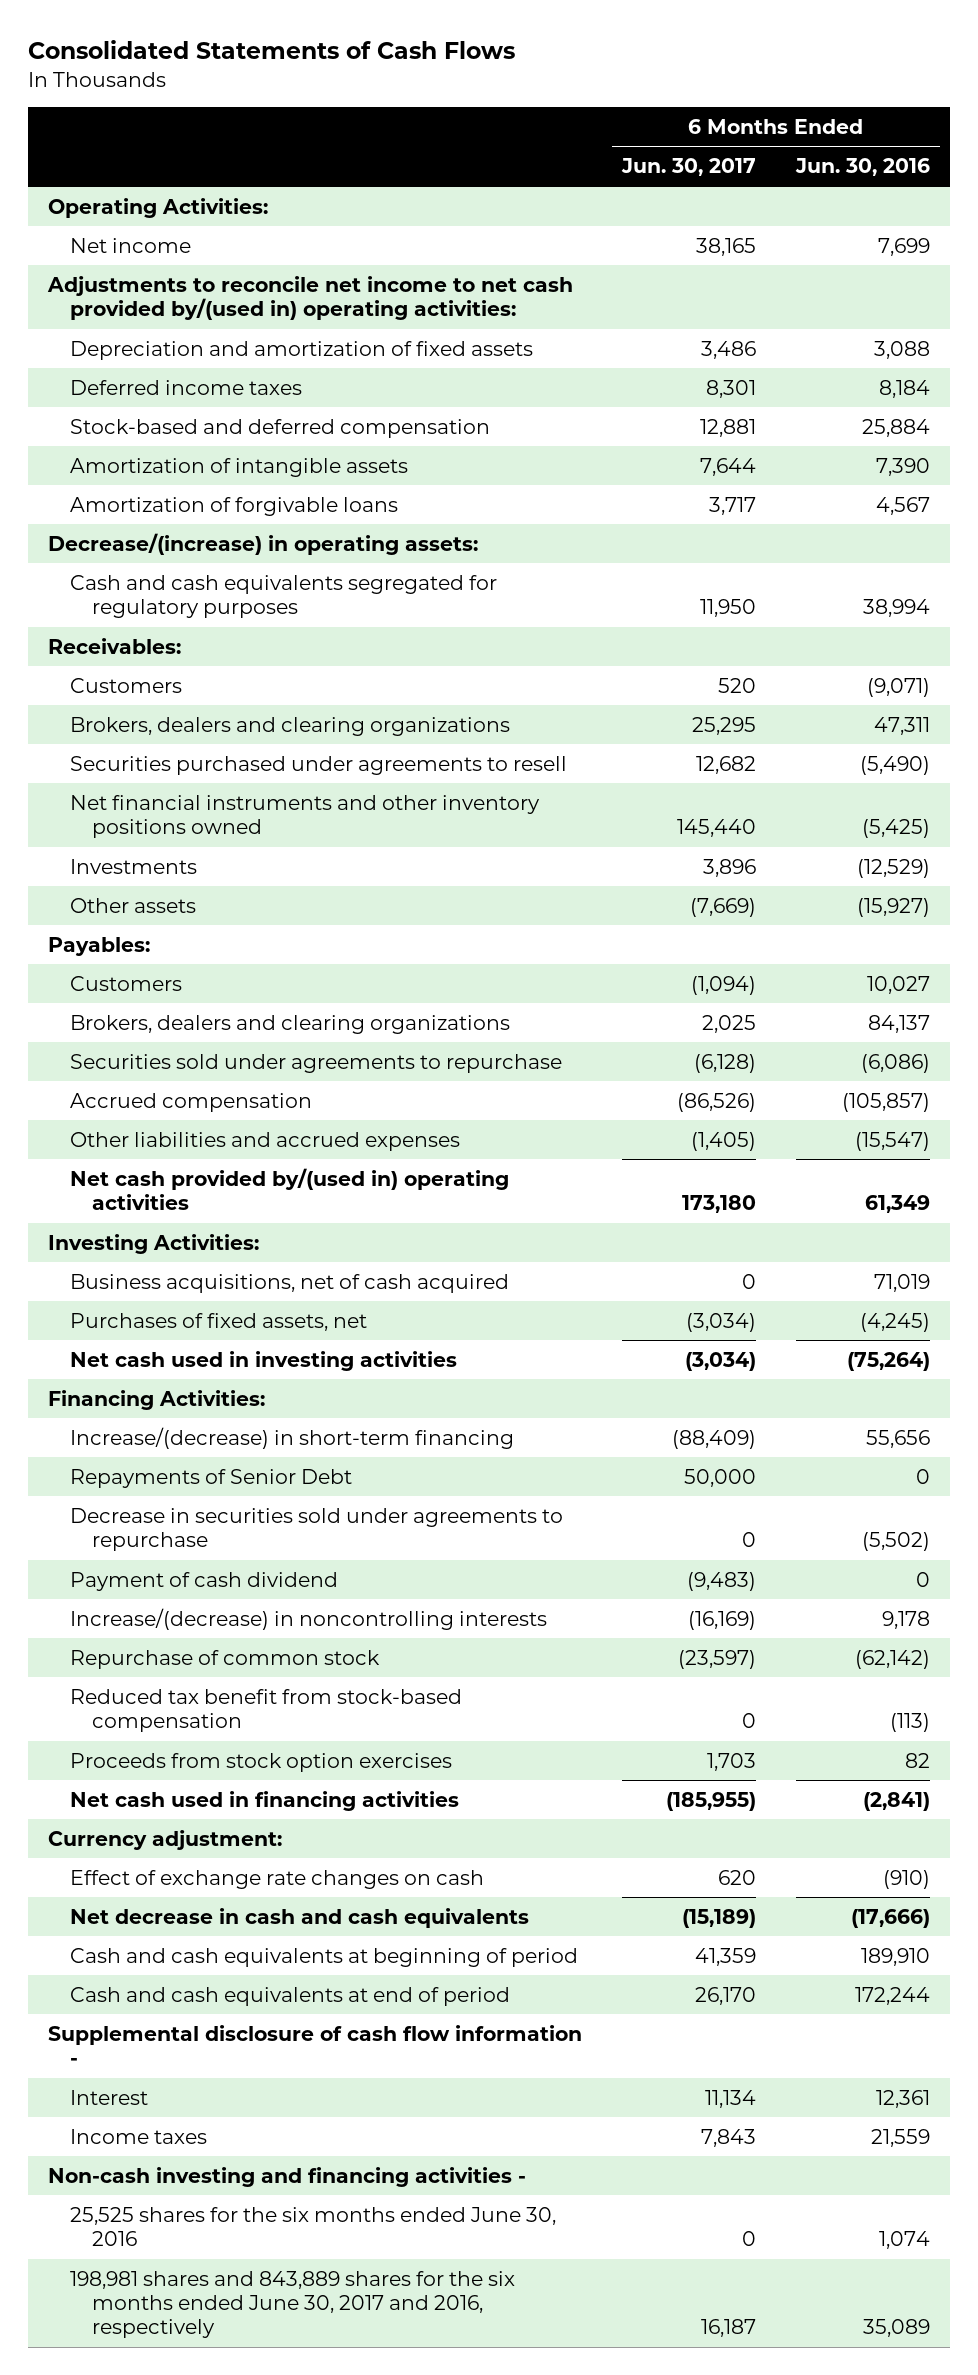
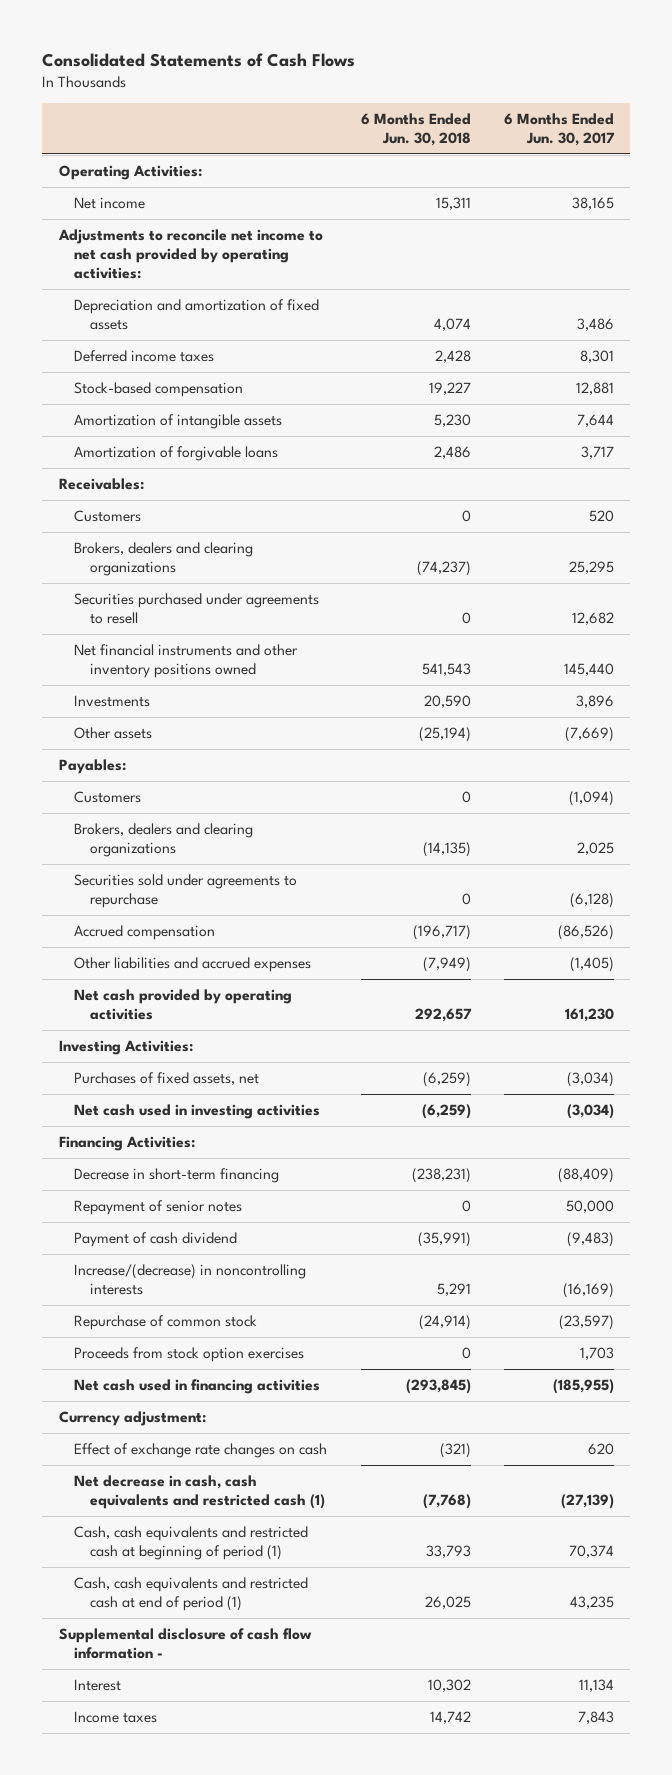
[795,158,931,177] Jun. 30, 2016 -> none
none -> [360,113,471,147] 6 Months Ended Jun. 30, 2018
[47,275,574,320] Adjustments to reconcile net income to net cash provided by/(used in) operating activities: -> [57,228,323,280] Adjustments to reconcile net income to net cash provided by operating activities:
[69,418,490,438] Stock-based and deferred compensation -> [74,381,244,397] Stock-based compensation
[48,532,479,555] Decrease/(increase) in operating assets: -> none
[69,574,497,618] Cash and cash equivalents segregated for regulatory purposes -> none
[69,1167,509,1210] Net cash provided by/(used in) operating activities -> [74,988,293,1021] Net cash provided by operating activities
[682,1194,757,1213] 173,180 -> [564,1008,614,1023] 161,230
[69,1273,509,1293] Business acquisitions, net of cash acquired -> none
[69,1507,563,1551] Decrease in securities sold under agreements to repurchase -> none
[69,1426,514,1449] Increase/(decrease) in short-term financing -> [74,1167,280,1183] Decrease in short-term financing
[69,1468,352,1488] Repayments of Senior Debt -> [74,1199,243,1215] Repayment of senior notes
[69,1688,462,1732] Reduced tax benefit from stock-based compensation -> none
[69,1907,529,1928] Net decrease in cash and cash equivalents -> [74,1474,326,1510] Net decrease in cash, cash equivalents and restricted cash (1)
[682,1908,757,1928] (15,189) -> [560,1494,614,1510] (27,139)
[69,1947,578,1967] Cash and cash equivalents at beginning of period -> [74,1525,309,1561] Cash, cash equivalents and restricted cash at beginning of period (1)
[695,1947,757,1966] 41,359 -> [568,1545,614,1559] 70,374
[69,1986,510,2006] Cash and cash equivalents at end of period -> [74,1576,309,1612] Cash, cash equivalents and restricted cash at end of period (1)
[695,1986,757,2005] 26,170 -> [569,1596,614,1610] 43,235
[48,2166,527,2187] Non-cash investing and financing activities - -> none
[69,2206,556,2246] 25,525 shares for the six months ended June 30, 2016 -> none
[69,2270,515,2339] 198,981 shares and 843,889 shares for the six months ended June 30, 2017 and 2016, respectively -> none

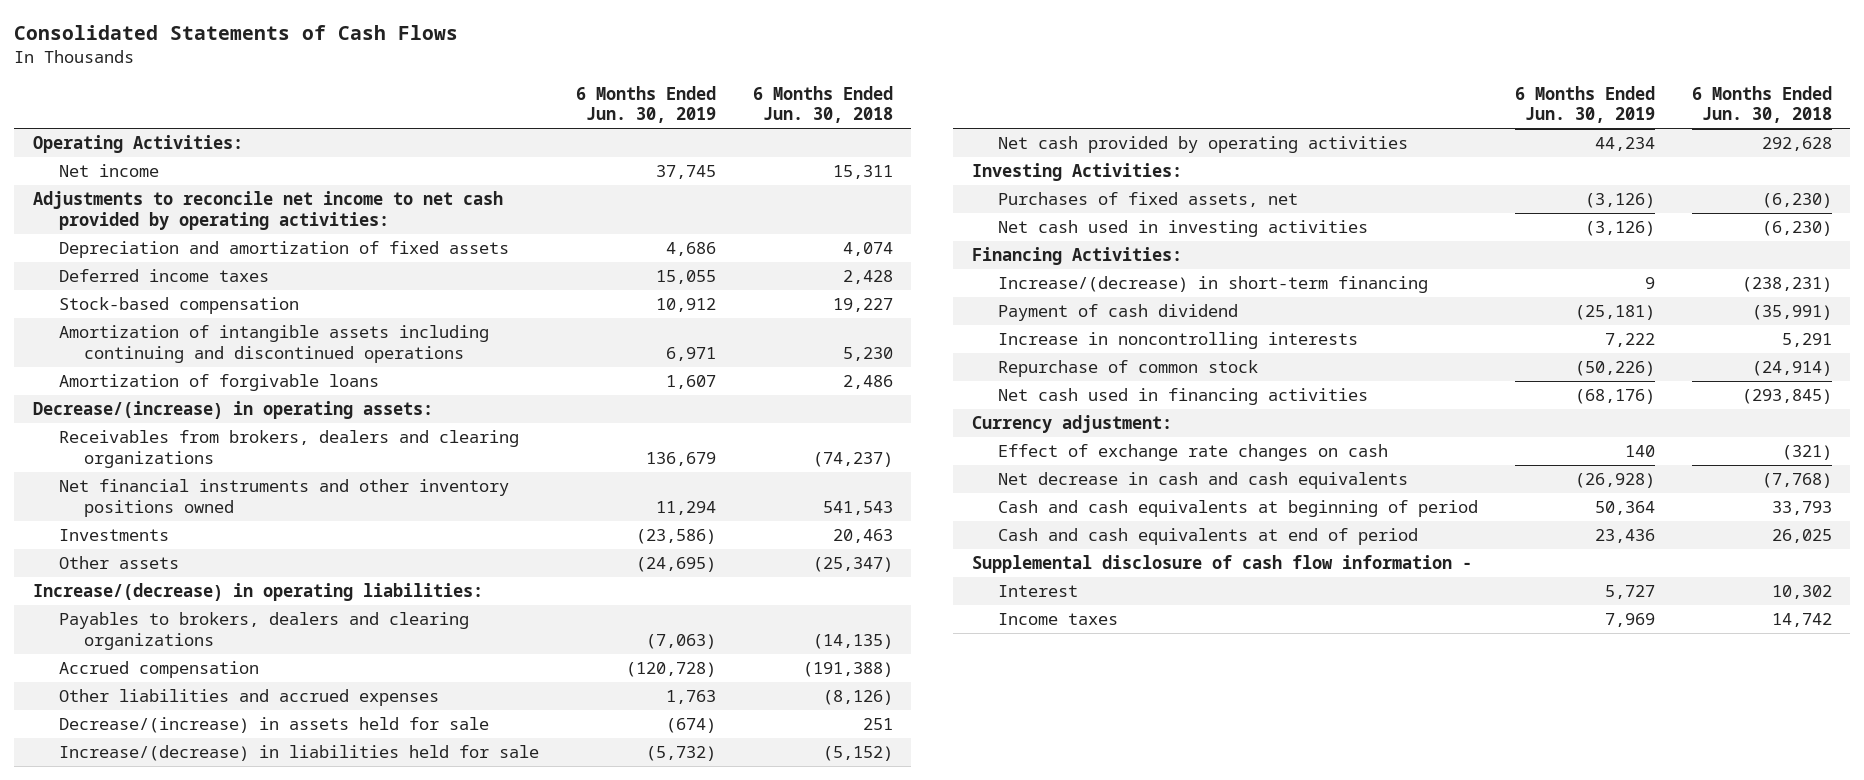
[503,113,615,147] 6 Months Ended Jun. 30, 2017 -> none
none -> [575,85,716,124] 6 Months Ended Jun. 30, 2019
[74,413,283,429] Amortization of intangible assets -> [58,325,489,363] Amortization of intangible assets including continuing and discontinued operations
[58,477,144,490] Receivables: -> none
[74,509,142,522] Customers -> none
[74,592,320,625] Securities purchased under agreements to resell -> none
none -> [32,401,433,420] Decrease/(increase) in operating assets:
[74,541,254,577] Brokers, dealers and clearing organizations -> [58,430,519,468] Receivables from brokers, dealers and clearing organizations
[58,758,126,774] Payables: -> none
[74,790,142,803] Customers -> none
[74,873,298,909] Securities sold under agreements to repurchase -> none
[423,694,471,708] 20,590 -> [832,529,893,544] 20,463
[418,726,471,742] (25,194) -> [812,557,893,573] (25,347)
none -> [32,583,483,602] Increase/(decrease) in operating liabilities:
[74,822,254,858] Brokers, dealers and clearing organizations -> [58,612,469,650] Payables to brokers, dealers and clearing organizations
[412,924,471,940] (196,717) -> [802,662,893,678] (191,388)
[422,956,471,972] (7,949) -> [822,690,893,706] (8,126)
none -> [58,717,489,734] Decrease/(increase) in assets held for sale
none -> [58,745,539,762] Increase/(decrease) in liabilities held for sale
[414,1008,472,1023] 292,657 -> [1761,137,1832,152] 292,628
[422,1071,471,1087] (6,259) -> [1761,193,1832,209] (6,230)
[421,1103,471,1119] (6,259) -> [1761,221,1832,237] (6,230)
[74,1199,243,1215] Repayment of senior notes -> none
[74,1167,280,1183] Decrease in short-term financing -> [997,276,1428,294] Increase/(decrease) in short-term financing
[74,1263,307,1296] Increase/(decrease) in noncontrolling interests -> [997,332,1358,350] Increase in noncontrolling interests
[74,1346,305,1362] Proceeds from stock option exercises -> none
[74,1474,326,1510] Net decrease in cash, cash equivalents and restricted cash (1) -> [997,472,1408,490] Net decrease in cash and cash equivalents
[74,1525,309,1561] Cash, cash equivalents and restricted cash at beginning of period (1) -> [997,500,1478,518] Cash and cash equivalents at beginning of period
[74,1576,309,1612] Cash, cash equivalents and restricted cash at end of period (1) -> [997,528,1418,546] Cash and cash equivalents at end of period

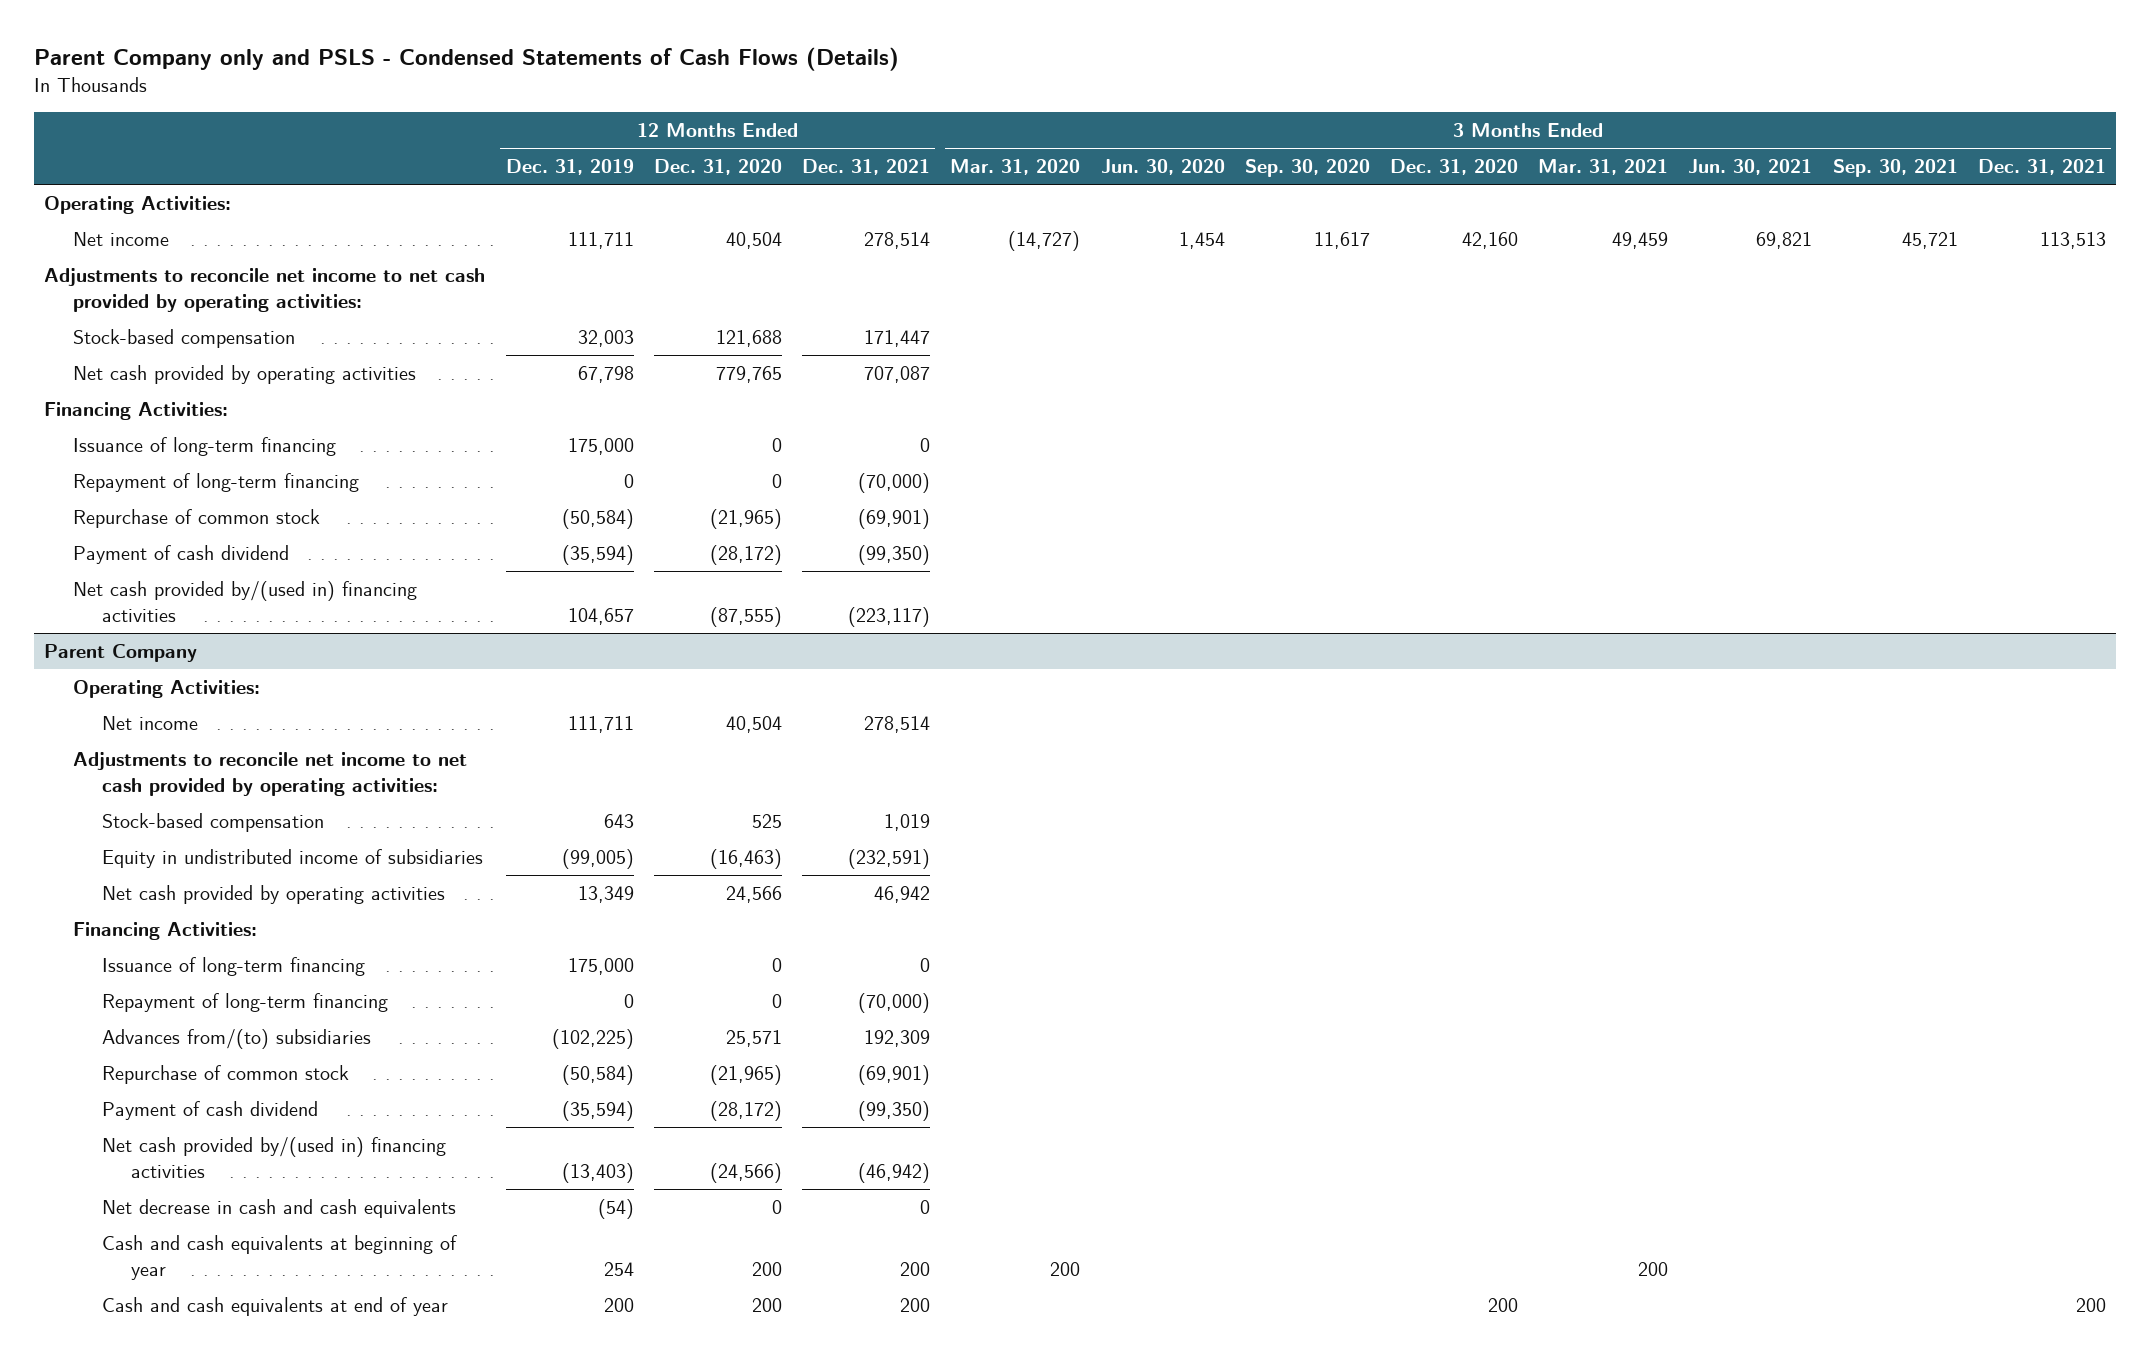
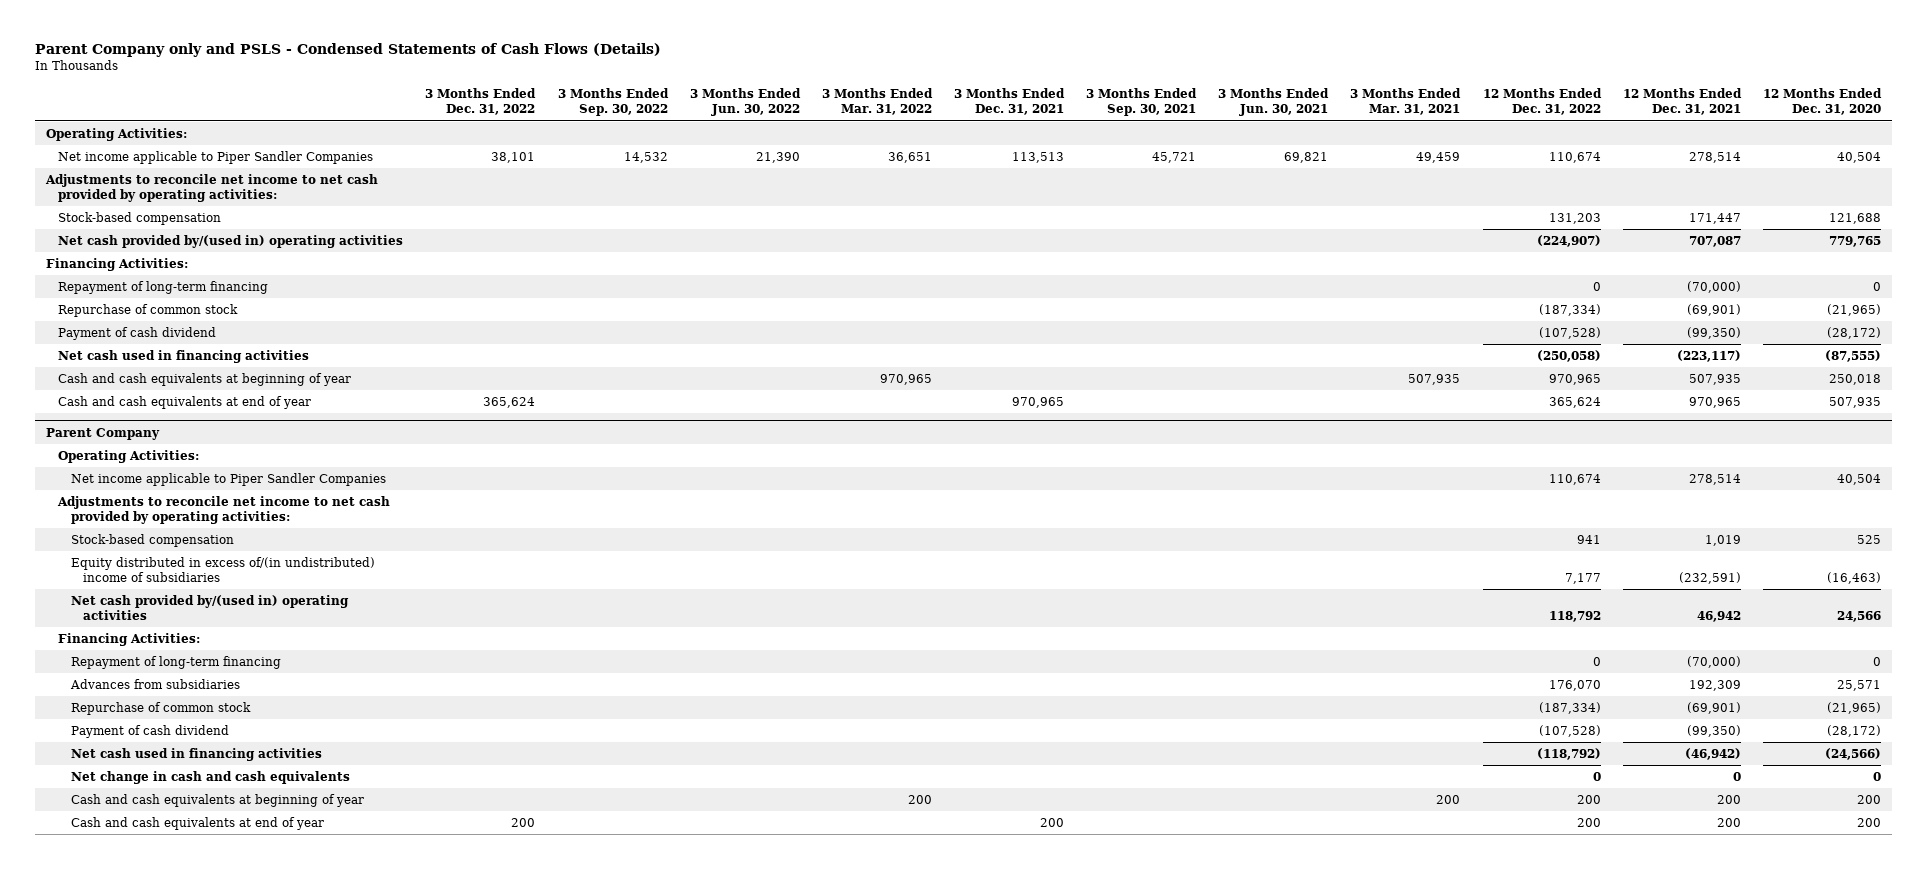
[505,159,634,176] Dec. 31, 2019 -> none
[950,159,1081,176] Mar. 31, 2020 -> none
[1100,159,1225,176] Jun. 30, 2020 -> none
[1244,159,1370,178] Sep. 30, 2020 -> none
[1390,159,1519,176] Dec. 31, 2020 -> none
none -> [425,88,537,116] 3 Months Ended Dec. 31, 2022
none -> [557,88,669,117] 3 Months Ended Sep. 30, 2022
none -> [689,88,801,117] 3 Months Ended Jun. 30, 2022
none -> [821,88,933,116] 3 Months Ended Mar. 31, 2022
none -> [1482,88,1602,116] 12 Months Ended Dec. 31, 2022
[73,232,170,247] Net income -> [58,150,374,164] Net income applicable to Piper Sandler Companies
[73,365,417,385] Net cash provided by operating activities -> [58,234,404,248] Net cash provided by/(used in) operating activities
[73,437,337,457] Issuance of long-term financing -> none
[73,581,418,622] Net cash provided by/(used in) financing activities -> [58,349,310,363] Net cash used in financing activities
none -> [58,372,352,386] Cash and cash equivalents at beginning of year
none -> [58,395,312,409] Cash and cash equivalents at end of year
[102,716,199,731] Net income -> [70,472,386,486] Net income applicable to Piper Sandler Companies
[102,849,484,869] Equity in undistributed income of subsidiaries -> [70,556,375,583] Equity distributed in excess of/(in undistributed) income of subsidiaries
[102,885,446,905] Net cash provided by operating activities -> [70,594,349,621] Net cash provided by/(used in) operating activities
[102,957,366,977] Issuance of long-term financing -> none
[102,1029,372,1050] Advances from/(to) subsidiaries -> [69,678,240,689] Advances from subsidiaries
[102,1137,447,1178] Net cash provided by/(used in) financing activities -> [70,747,322,761] Net cash used in financing activities
[102,1199,457,1219] Net decrease in cash and cash equivalents -> [70,770,350,784] Net change in cash and cash equivalents

